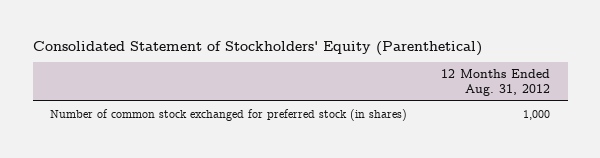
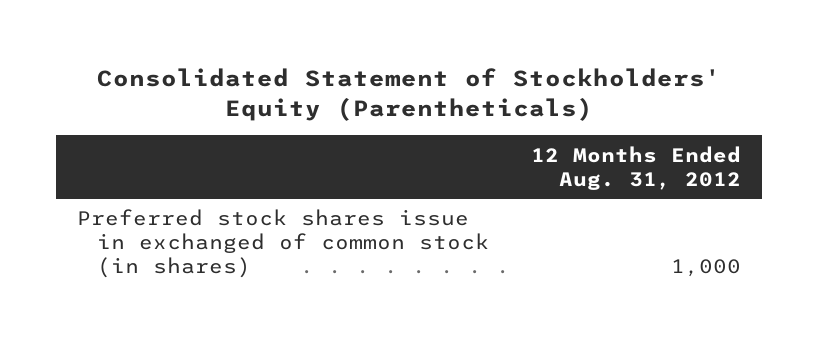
[32,40,482,56] Consolidated Statement of Stockholders' Equity (Parenthetical) -> [97,68,722,122] Consolidated Statement of Stockholders' Equity (Parentheticals)
[49,108,407,121] Number of common stock exchanged for preferred stock (in shares) -> [77,209,490,279] Preferred stock shares issue in exchanged of common stock (in shares)

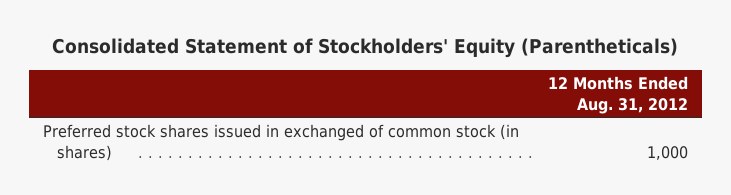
[77,209,490,279] Preferred stock shares issue in exchanged of common stock (in shares) -> [42,124,519,162] Preferred stock shares issued in exchanged of common stock (in shares)

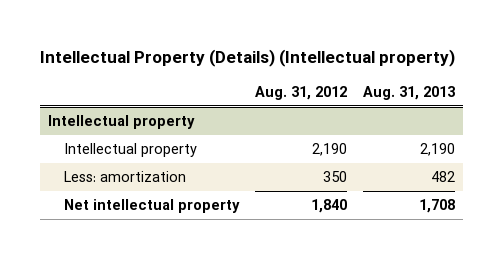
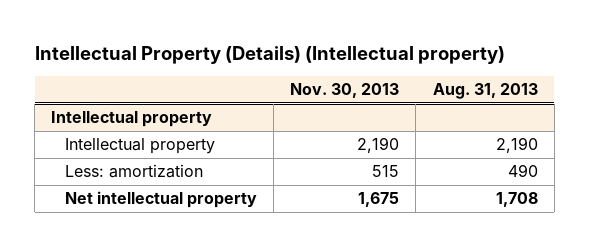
[254,85,347,100] Aug. 31, 2012 -> none
none -> [290,83,400,99] Nov. 30, 2013
[430,171,455,183] 482 -> [507,164,538,178] 490

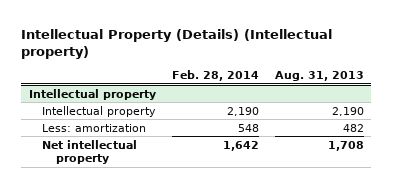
[290,83,400,99] Nov. 30, 2013 -> none
none -> [171,70,259,82] Feb. 28, 2014
[507,164,538,178] 490 -> [342,123,364,132] 482

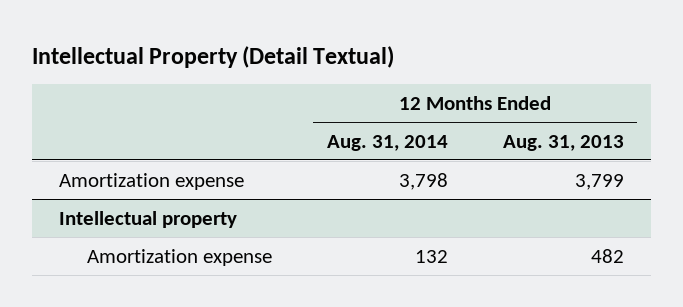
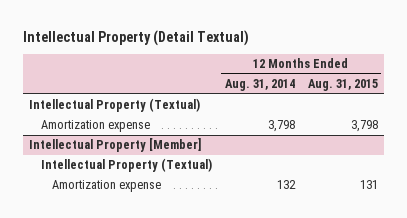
[502,134,624,151] Aug. 31, 2013 -> none
none -> [307,79,378,92] Aug. 31, 2015
none -> [29,98,201,113] Intellectual Property (Textual)
[59,210,238,228] Intellectual property -> [29,138,202,153] Intellectual Property [Member]
none -> [40,158,212,173] Intellectual Property (Textual)

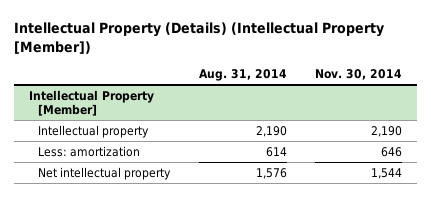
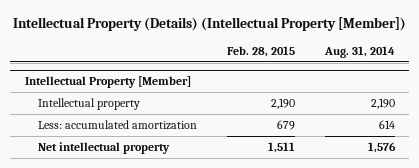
[315,69,403,81] Nov. 30, 2014 -> none
none -> [227,45,296,57] Feb. 28, 2015
[37,145,140,157] Less: amortization -> [38,119,198,130] Less: accumulated amortization

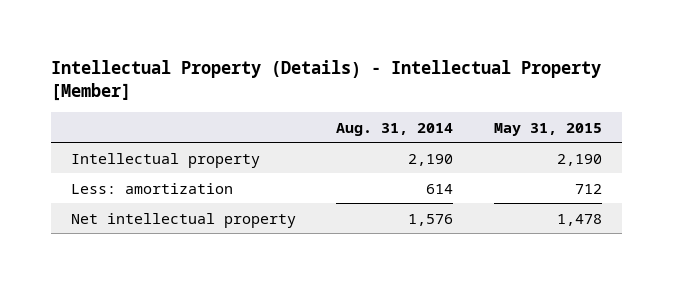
[12,17,406,32] Intellectual Property (Details) (Intellectual Property [Member]) -> [50,60,601,102] Intellectual Property (Details) - Intellectual Property [Member]
[227,45,296,57] Feb. 28, 2015 -> none
none -> [493,122,602,136] May 31, 2015
[24,75,191,88] Intellectual Property [Member] -> none
[38,119,198,130] Less: accumulated amortization -> [71,182,234,194] Less: amortization

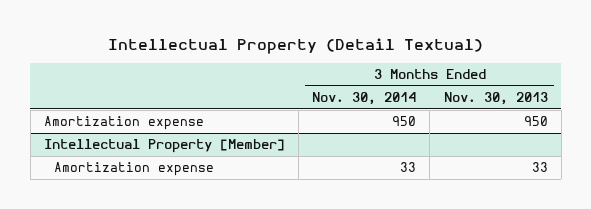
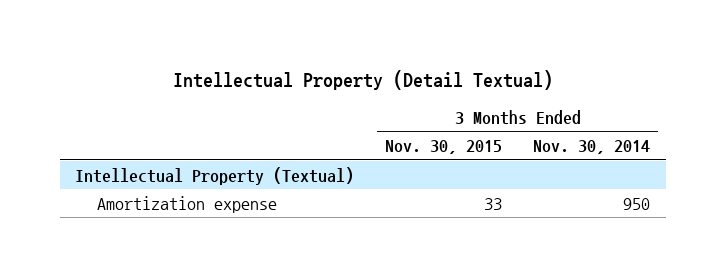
[443,91,548,105] Nov. 30, 2013 -> none
none -> [385,140,503,155] Nov. 30, 2015
none -> [75,166,355,185] Intellectual Property (Textual)
[43,139,285,154] Intellectual Property [Member] -> none
[54,162,215,177] Amortization expense -> none

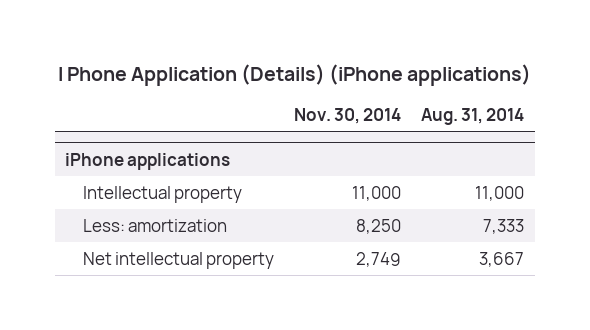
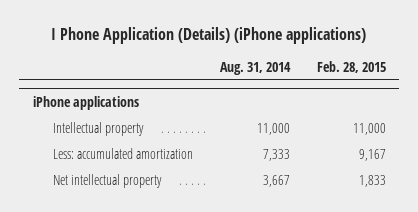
[293,107,401,124] Nov. 30, 2014 -> none
none -> [316,60,386,73] Feb. 28, 2015
[82,218,227,232] Less: amortization -> [53,147,194,159] Less: accumulated amortization

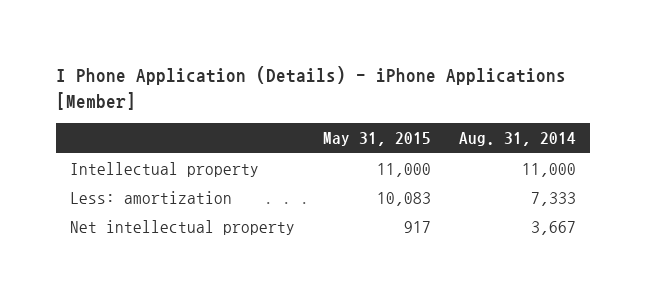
[51,27,367,45] I Phone Application (Details) (iPhone applications) -> [55,66,566,110] I Phone Application (Details) - iPhone Applications [Member]
[316,60,386,73] Feb. 28, 2015 -> none
none -> [322,132,431,147] May 31, 2015
[32,95,139,110] iPhone applications -> none
[53,147,194,159] Less: accumulated amortization -> [69,190,232,204] Less: amortization

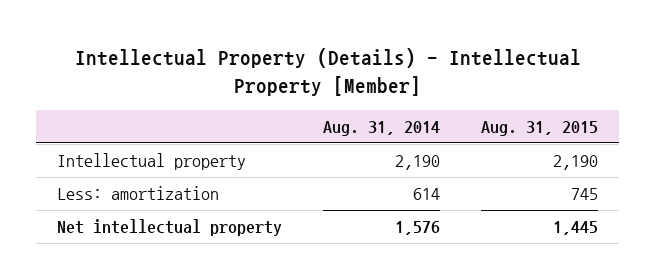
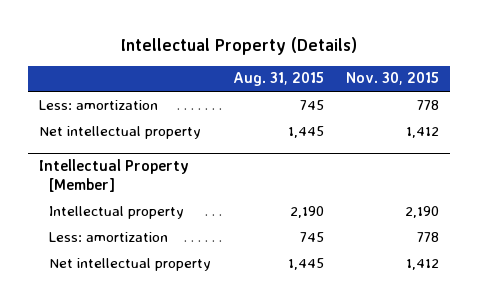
[74,47,581,96] Intellectual Property (Details) - Intellectual Property [Member] -> [121,36,358,55] Intellectual Property (Details)
[323,121,441,137] Aug. 31, 2014 -> none
none -> [346,72,440,86] Nov. 30, 2015
none -> [38,99,158,110] Less: amortization
none -> [38,125,201,139] Net intellectual property
none -> [38,159,189,192] Intellectual Property [Member]

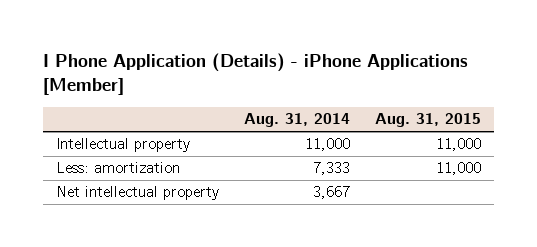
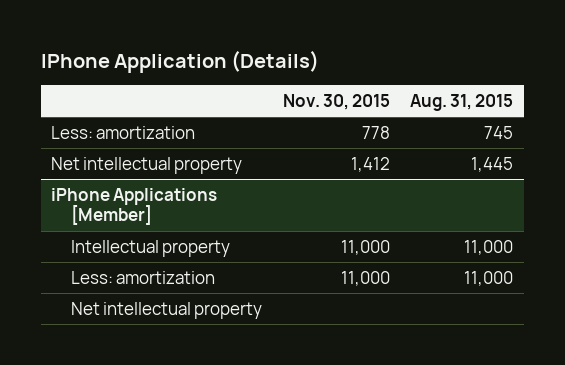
[43,53,469,96] I Phone Application (Details) - iPhone Applications [Member] -> [40,49,319,73] IPhone Application (Details)
[244,113,351,128] Aug. 31, 2014 -> none
none -> [282,93,390,110] Nov. 30, 2015
none -> [51,126,196,140] Less: amortization
none -> [51,157,243,175] Net intellectual property
none -> [51,188,218,226] iPhone Applications [Member]

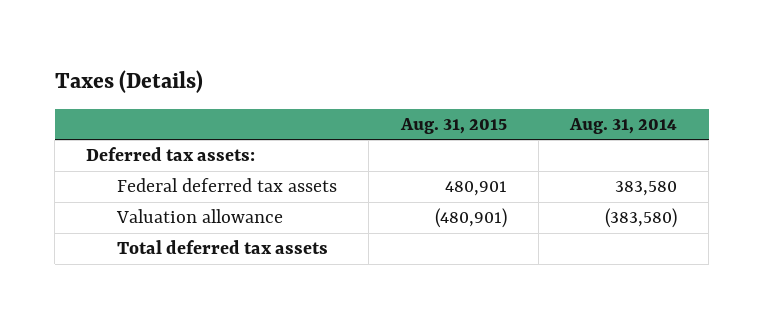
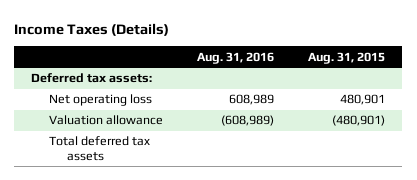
[54,69,203,93] Taxes (Details) -> [14,22,170,36] Income Taxes (Details)
[569,118,678,135] Aug. 31, 2014 -> none
none -> [197,51,275,64] Aug. 31, 2016
[117,178,338,193] Federal deferred tax assets -> [49,94,153,107] Net operating loss

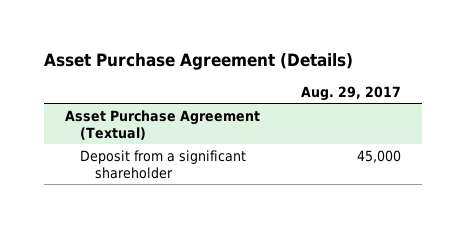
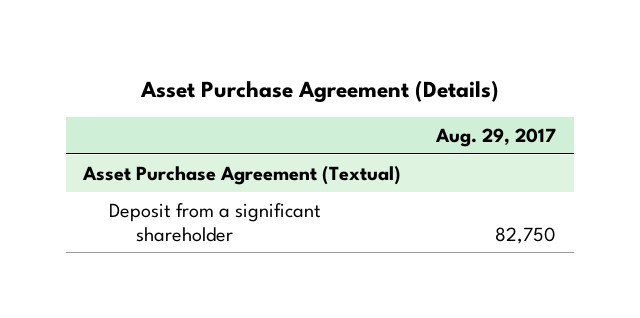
[357,149,402,163] 45,000 -> [495,226,557,244] 82,750

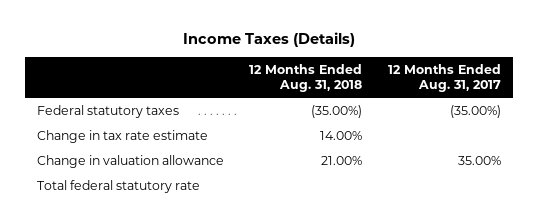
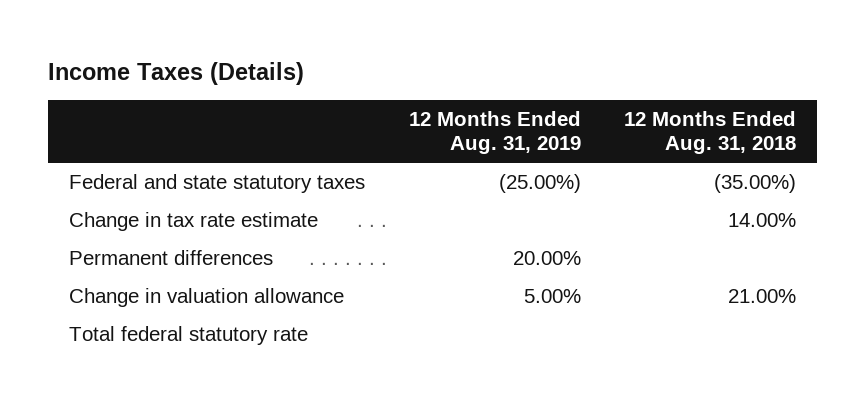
[387,63,501,93] 12 Months Ended Aug. 31, 2017 -> none
none -> [408,111,581,155] 12 Months Ended Aug. 31, 2019
[37,104,180,118] Federal statutory taxes -> [69,174,366,194] Federal and state statutory taxes
none -> [69,250,274,266] Permanent differences

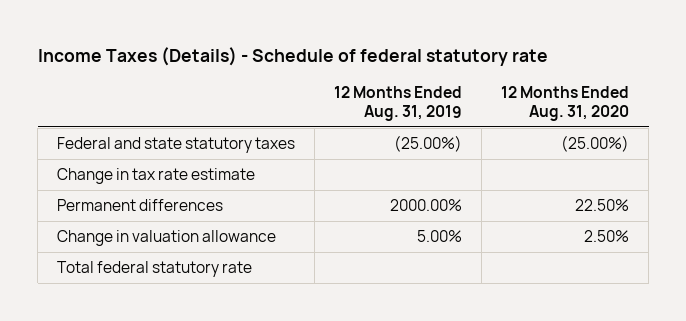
[47,61,304,85] Income Taxes (Details) -> [37,46,548,66] Income Taxes (Details) - Schedule of federal statutory rate
[623,111,796,155] 12 Months Ended Aug. 31, 2018 -> none
none -> [501,86,630,121] 12 Months Ended Aug. 31, 2020
[512,251,581,266] 20.00% -> [390,198,463,211] 2000.00%

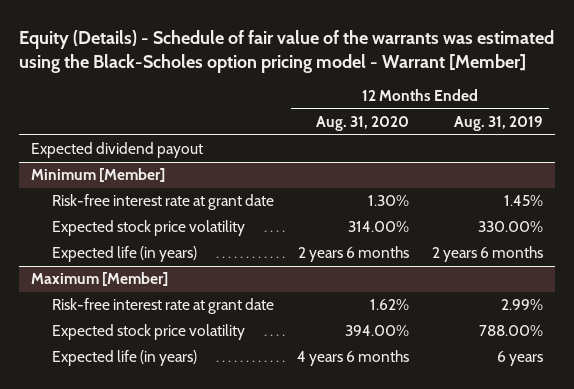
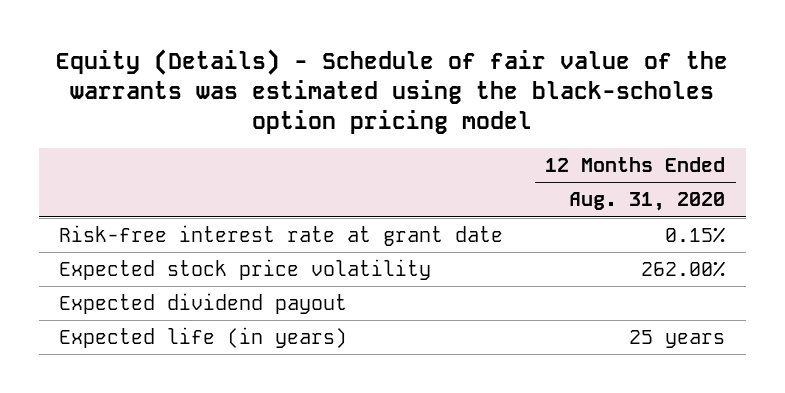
[19,29,555,73] Equity (Details) - Schedule of fair value of the warrants was estimated using the Black-Scholes option pricing model - Warrant [Member] -> [56,48,729,134] Equity (Details) - Schedule of fair value of the warrants was estimated using the black-scholes option pricing model
[454,116,544,132] Aug. 31, 2019 -> none
none -> [59,224,504,246] Risk-free interest rate at grant date
none -> [59,258,432,280] Expected stock price volatility
[31,168,166,183] Minimum [Member] -> none
[51,194,274,211] Risk-free interest rate at grant date -> none
[51,220,245,237] Expected stock price volatility -> none
[31,272,169,287] Maximum [Member] -> none
[51,298,274,315] Risk-free interest rate at grant date -> none
[51,324,245,341] Expected stock price volatility -> none
[51,350,197,367] Expected life (in years) -> none
[297,246,409,263] 2 years 6 months -> [629,329,726,348] 25 years

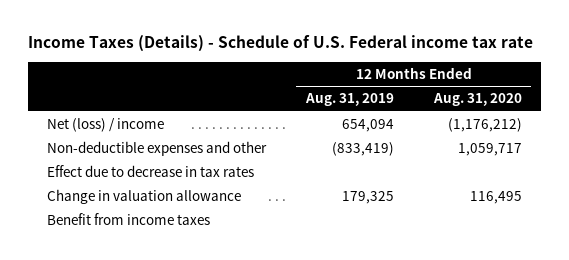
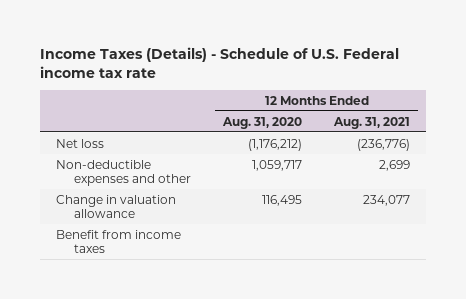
[304,93,394,107] Aug. 31, 2019 -> none
none -> [332,116,410,129] Aug. 31, 2021
[47,118,165,133] Net (loss) / income -> [56,138,105,148] Net loss
[47,165,255,178] Effect due to decrease in tax rates -> none

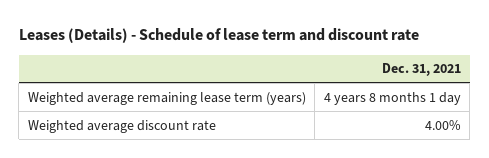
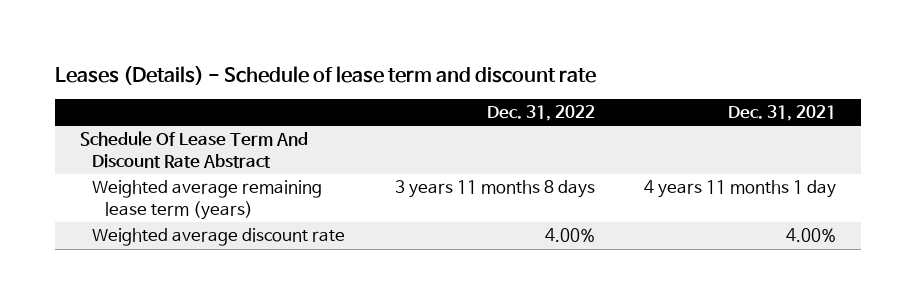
none -> [486,104,595,121] Dec. 31, 2022
none -> [79,131,308,169] Schedule Of Lease Term And Discount Rate Abstract
[323,91,461,105] 4 years 8 months 1 day -> [644,180,837,199] 4 years 11 months 1 day

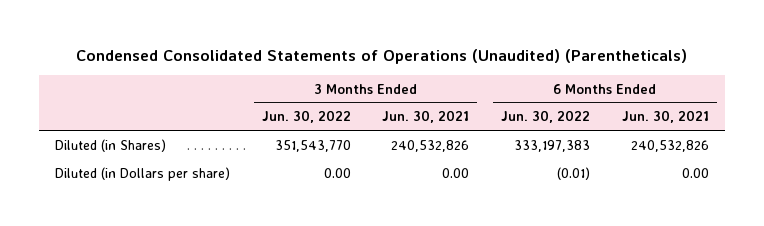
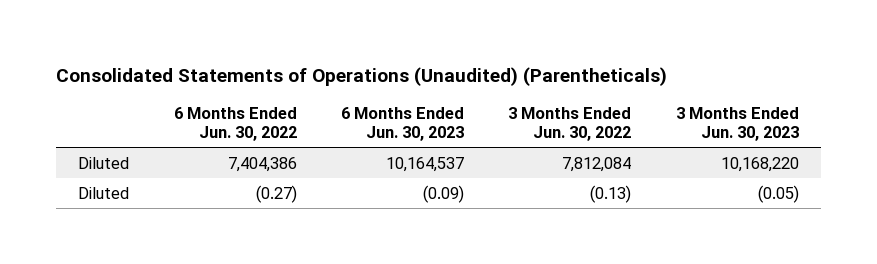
[75,49,687,65] Condensed Consolidated Statements of Operations (Unaudited) (Parentheticals) -> [56,66,668,86] Consolidated Statements of Operations (Unaudited) (Parentheticals)
[382,110,470,124] Jun. 30, 2021 -> none
[622,110,710,124] Jun. 30, 2021 -> none
none -> [341,107,465,142] 6 Months Ended Jun. 30, 2023
none -> [675,107,799,142] 3 Months Ended Jun. 30, 2023
[54,138,166,152] Diluted (in Shares) -> [78,156,130,169] Diluted
[274,139,351,152] 351,543,770 -> [562,156,632,172] 7,812,084
[514,139,591,152] 333,197,383 -> [227,156,297,172] 7,404,386
[54,166,230,181] Diluted (in Dollars per share) -> [78,186,130,199] Diluted
[323,167,351,178] 0.00 -> [590,184,632,203] (0.13)
[557,166,591,180] (0.01) -> [255,184,297,203] (0.27)

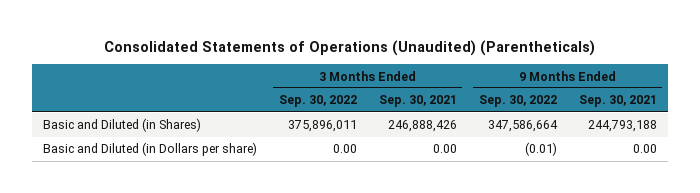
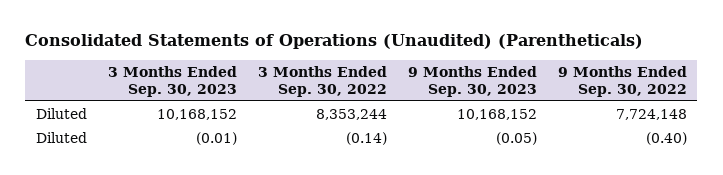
[378,95,457,108] Sep. 30, 2021 -> none
[578,95,657,108] Sep. 30, 2021 -> none
none -> [107,65,237,97] 3 Months Ended Sep. 30, 2023
none -> [407,65,537,97] 9 Months Ended Sep. 30, 2023
[43,142,258,157] Basic and Diluted (in Dollars per share) -> none
[43,118,202,133] Basic and Diluted (in Shares) -> [35,108,87,120] Diluted
[287,120,357,133] 375,896,011 -> [315,109,387,121] 8,353,244
[487,120,558,133] 347,586,664 -> [615,109,687,121] 7,724,148
none -> [35,132,87,144] Diluted

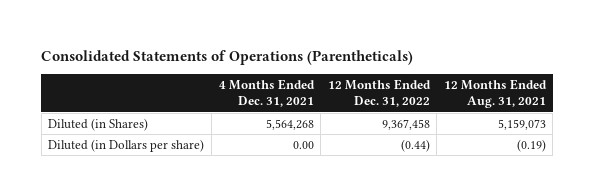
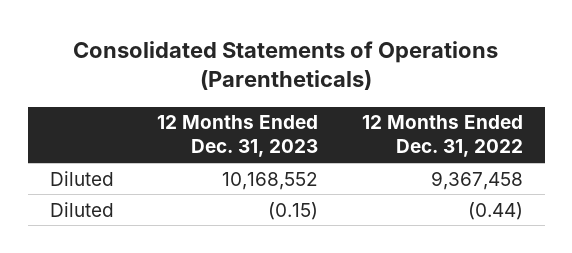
[218,78,315,108] 4 Months Ended Dec. 31, 2021 -> none
[443,78,547,109] 12 Months Ended Aug. 31, 2021 -> none
none -> [157,115,319,158] 12 Months Ended Dec. 31, 2023
[48,117,149,131] Diluted (in Shares) -> [49,170,114,186] Diluted
[48,138,205,152] Diluted (in Dollars per share) -> [49,201,114,217] Diluted

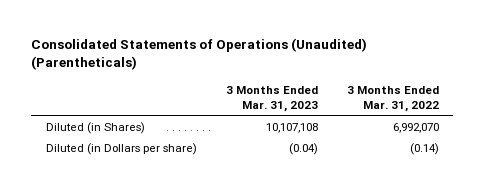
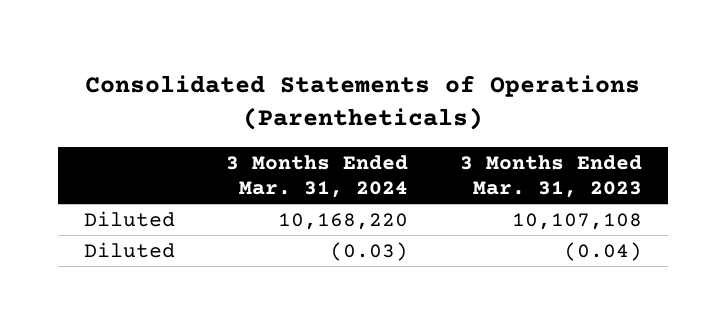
[31,38,368,71] Consolidated Statements of Operations (Unaudited) (Parentheticals) -> [84,74,640,131] Consolidated Statements of Operations (Parentheticals)
[346,85,439,112] 3 Months Ended Mar. 31, 2022 -> none
none -> [226,154,409,199] 3 Months Ended Mar. 31, 2024
[45,121,145,134] Diluted (in Shares) -> [83,210,175,227] Diluted
[45,142,197,155] Diluted (in Dollars per share) -> [83,241,175,258] Diluted

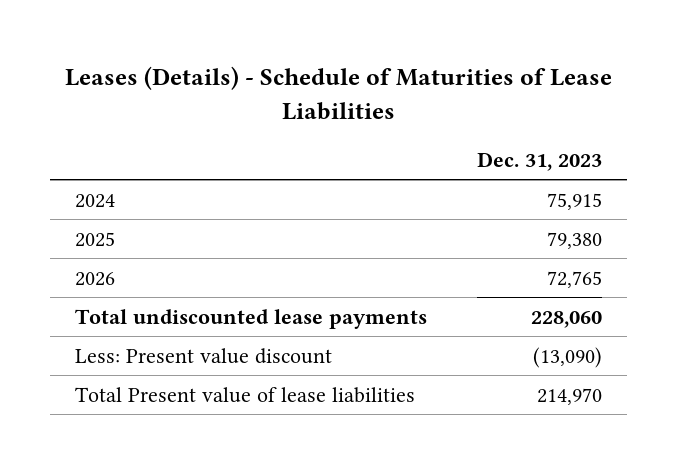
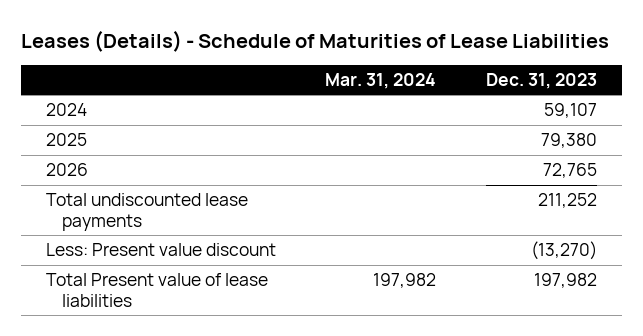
none -> [325,72,437,89] Mar. 31, 2024
[547,192,603,210] 75,915 -> [544,103,598,119] 59,107
[531,310,603,328] 228,060 -> [538,193,598,209] 211,252
[533,346,603,368] (13,090) -> [531,241,598,261] (13,270)
[537,387,603,405] 214,970 -> [534,273,598,289] 197,982

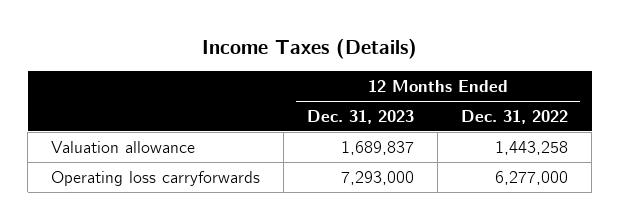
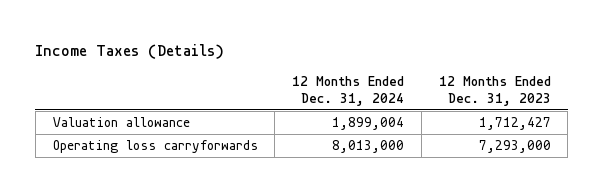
[461,109,569,124] Dec. 31, 2022 -> none
none -> [292,76,405,106] 12 Months Ended Dec. 31, 2024
[341,140,415,155] 1,689,837 -> [478,117,551,131] 1,712,427

